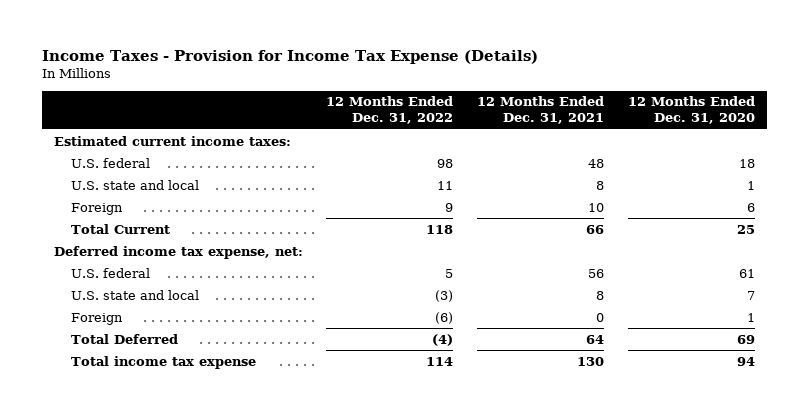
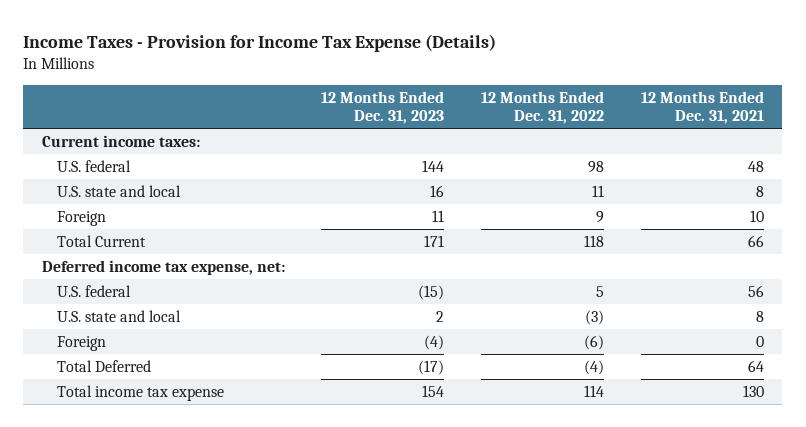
[628,96,756,125] 12 Months Ended Dec. 31, 2020 -> none
none -> [321,90,445,125] 12 Months Ended Dec. 31, 2023
[53,135,291,146] Estimated current income taxes: -> [41,134,200,147] Current income taxes:

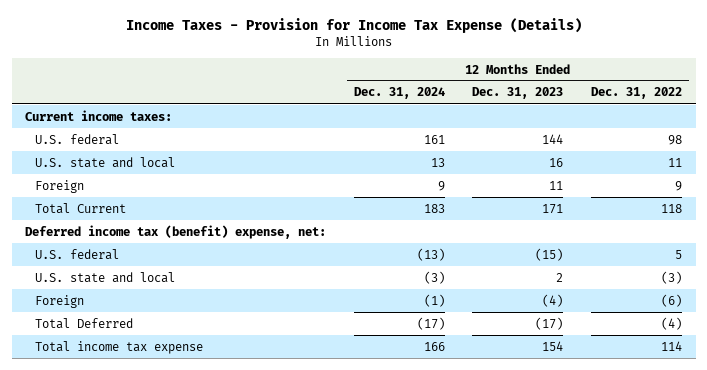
[641,90,765,125] 12 Months Ended Dec. 31, 2021 -> none
none -> [353,87,445,100] Dec. 31, 2024
[41,259,285,275] Deferred income tax expense, net: -> [25,224,327,239] Deferred income tax (benefit) expense, net:

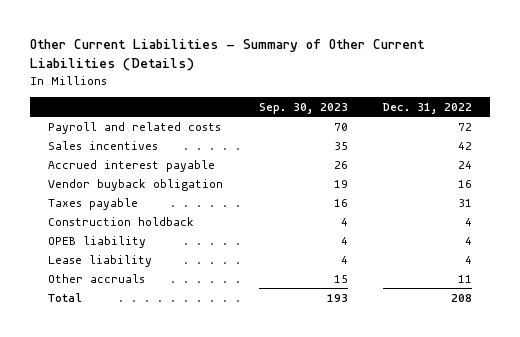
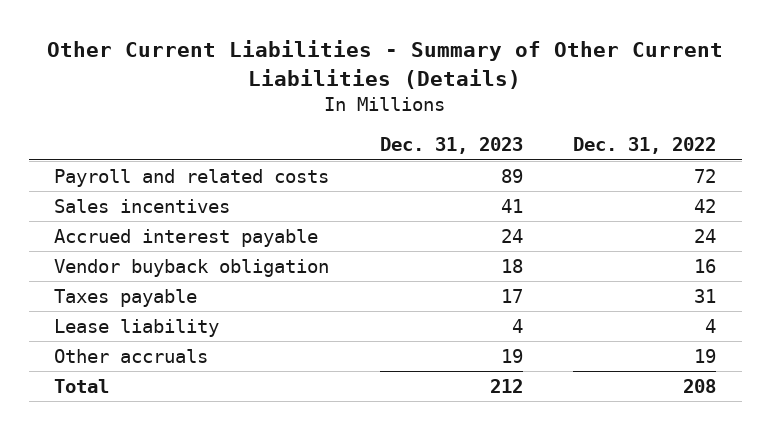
[258,102,348,114] Sep. 30, 2023 -> none
none -> [379,137,523,155] Dec. 31, 2023
[47,216,194,226] Construction holdback -> none
[47,235,146,248] OPEB liability -> none
[458,274,473,283] 11 -> [694,348,717,363] 19

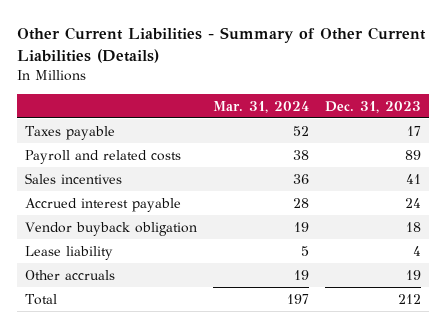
[573,137,717,155] Dec. 31, 2022 -> none
none -> [212,100,309,113] Mar. 31, 2024
[54,288,198,307] Taxes payable -> [25,125,116,140] Taxes payable

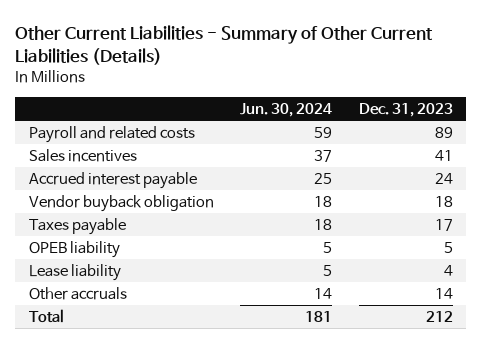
[212,100,309,113] Mar. 31, 2024 -> none
none -> [240,102,333,117] Jun. 30, 2024
[25,125,116,140] Taxes payable -> [28,218,126,236] Taxes payable
none -> [28,241,120,259] OPEB liability
[405,269,421,280] 19 -> [434,288,453,300] 14

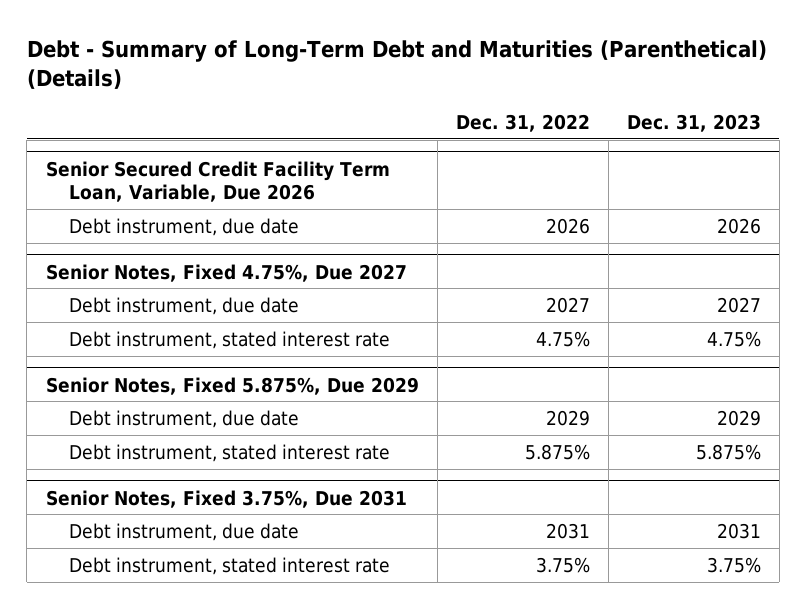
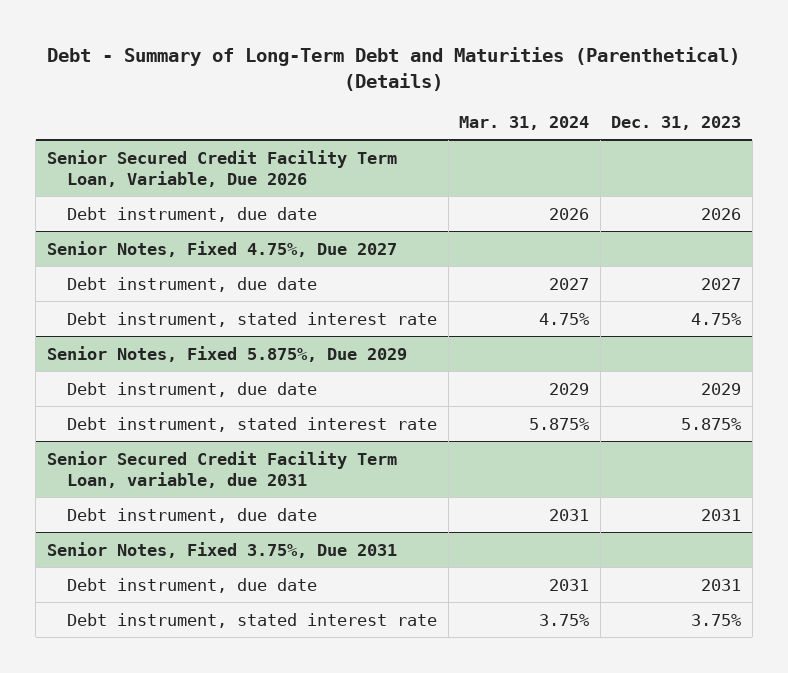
[455,113,590,132] Dec. 31, 2022 -> none
none -> [459,115,590,130] Mar. 31, 2024
none -> [46,450,397,489] Senior Secured Credit Facility Term Loan, variable, due 2031
none -> [67,507,318,523] Debt instrument, due date

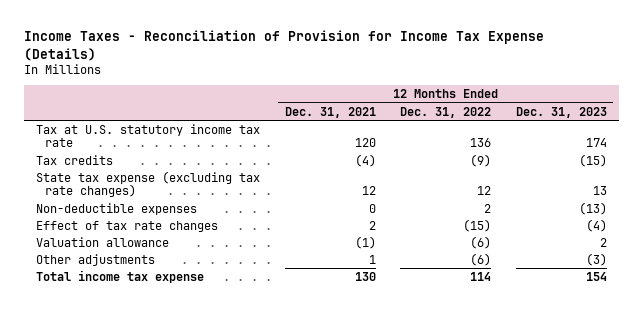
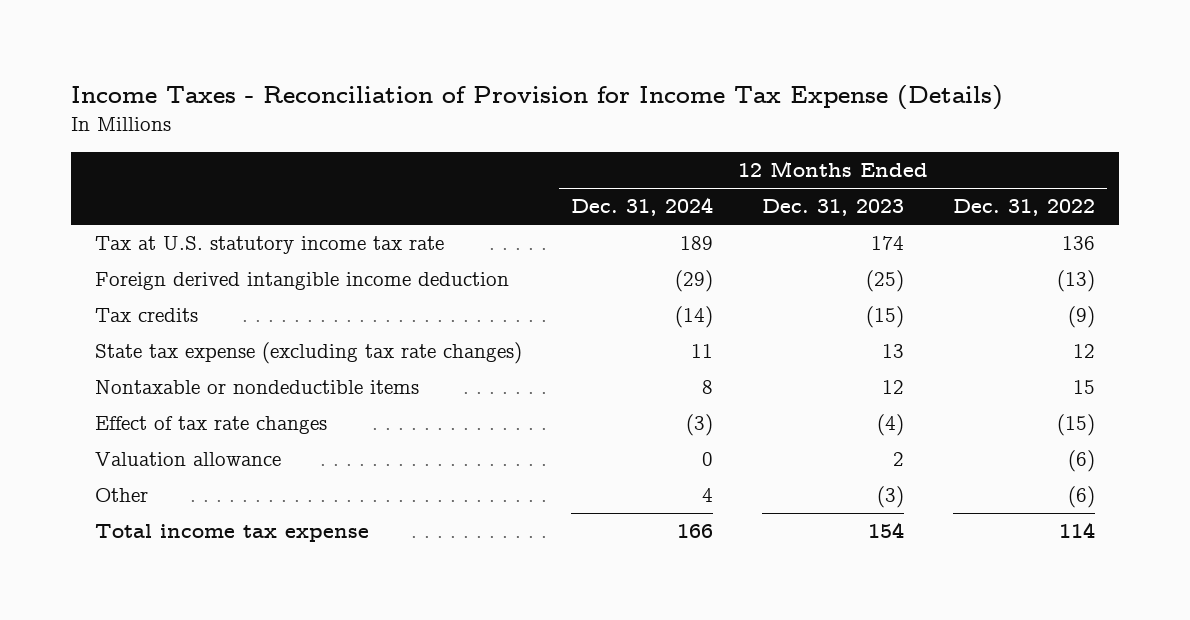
[284,106,376,118] Dec. 31, 2021 -> none
none -> [571,197,714,217] Dec. 31, 2024
none -> [95,272,510,291] Foreign derived intangible income deduction
[35,202,197,215] Non-deductible expenses -> none
none -> [95,380,420,395] Nontaxable or nondeductible items
[35,253,155,266] Other adjustments -> [95,488,149,503] Other

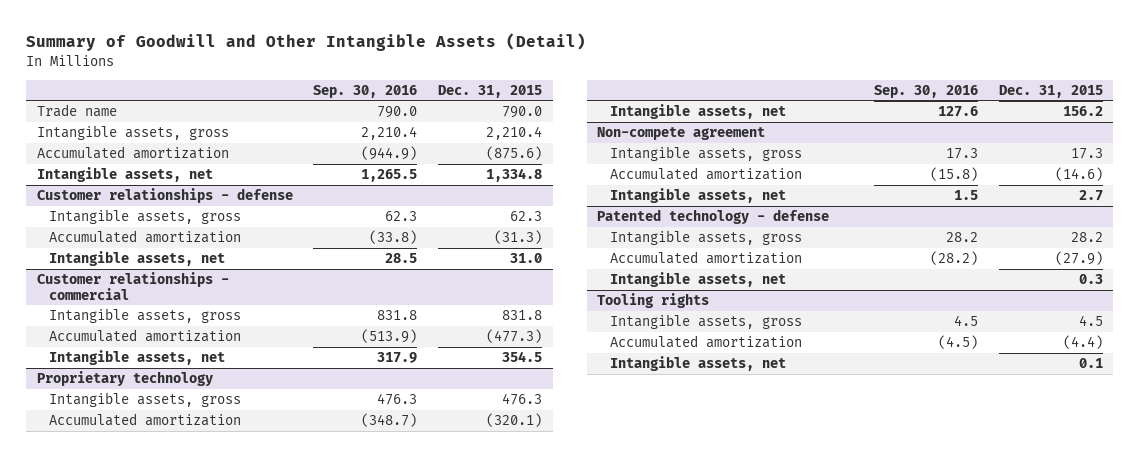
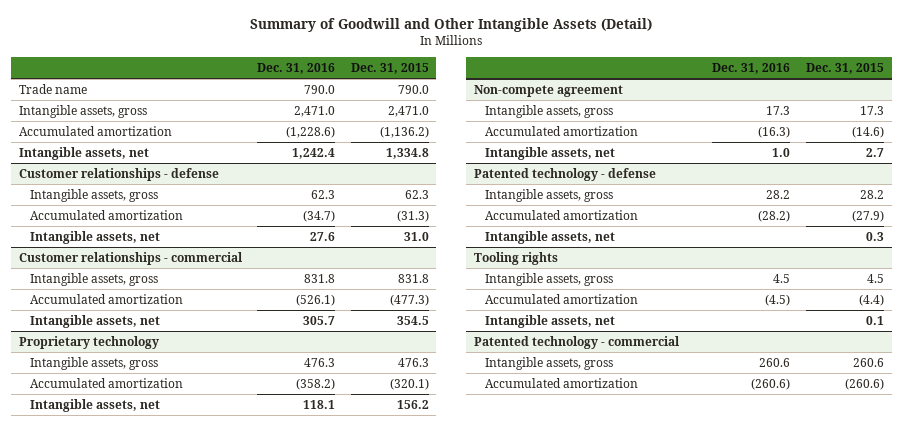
[313,84,418,98] Sep. 30, 2016 -> none
none -> [257,62,336,74] Dec. 31, 2016
[486,126,543,141] 2,210.4 -> [387,105,429,117] 2,471.0
[486,146,543,161] (875.6) -> [379,125,429,138] (1,136.2)
none -> [473,335,680,349] Patented technology - commercial
none -> [485,356,614,370] Intangible assets, gross
none -> [485,377,639,388] Accumulated amortization

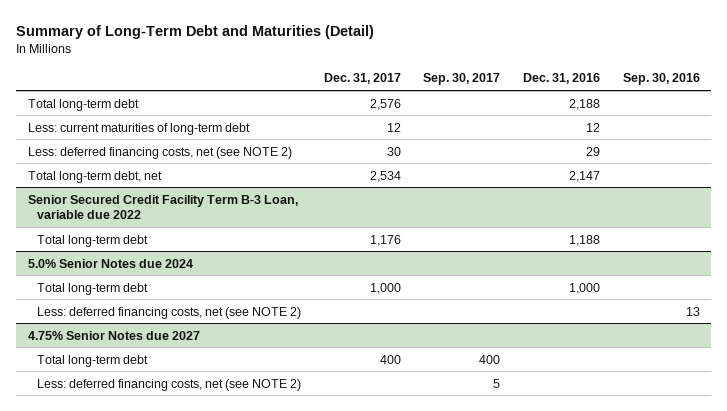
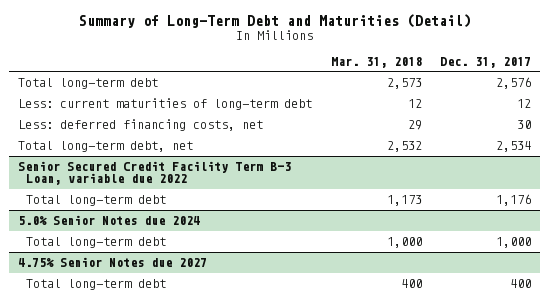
[423,73,501,86] Sep. 30, 2017 -> none
[523,73,601,85] Dec. 31, 2016 -> none
[622,73,700,86] Sep. 30, 2016 -> none
none -> [330,56,422,68] Mar. 31, 2018
[27,146,292,159] Less: deferred financing costs, net (see NOTE 2) -> [18,119,264,132] Less: deferred financing costs, net
[37,306,302,319] Less: deferred financing costs, net (see NOTE 2) -> none
[37,378,302,391] Less: deferred financing costs, net (see NOTE 2) -> none

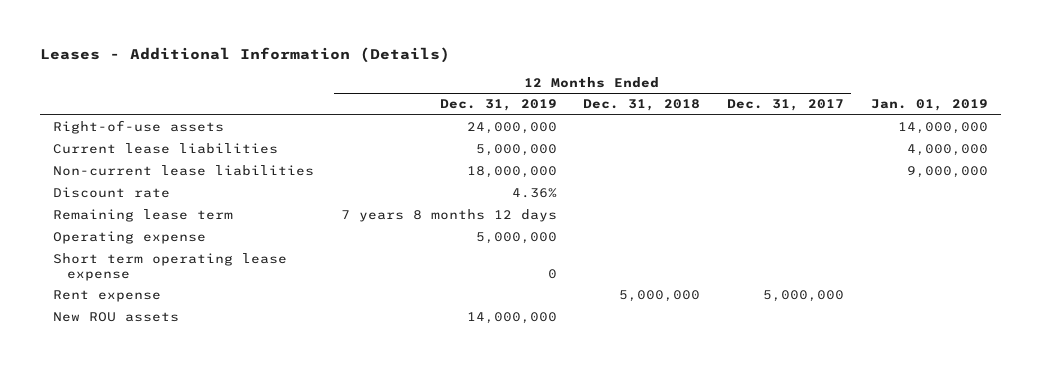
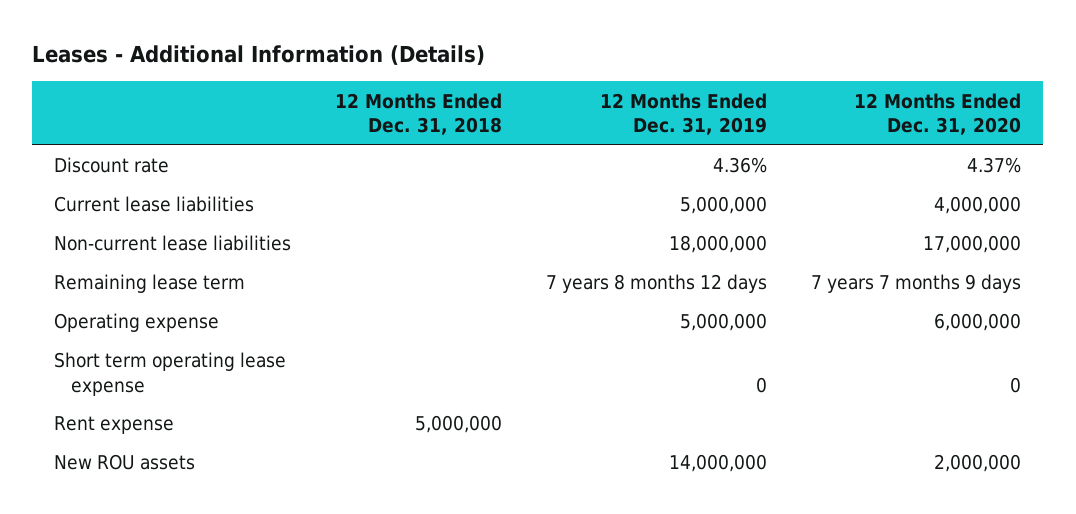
[727,99,845,112] Dec. 31, 2017 -> none
[870,99,988,112] Jan. 01, 2019 -> none
none -> [854,92,1022,136] 12 Months Ended Dec. 31, 2020
[53,120,225,135] Right-of-use assets -> none
[53,187,171,199] Discount rate -> [54,157,170,174] Discount rate

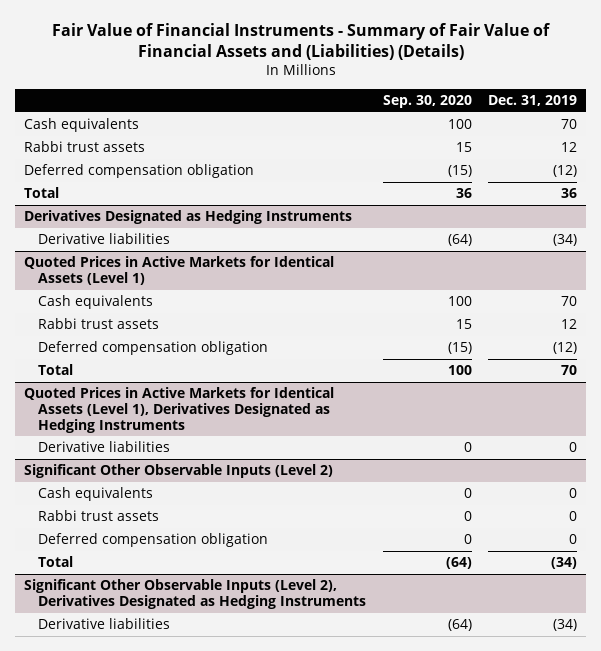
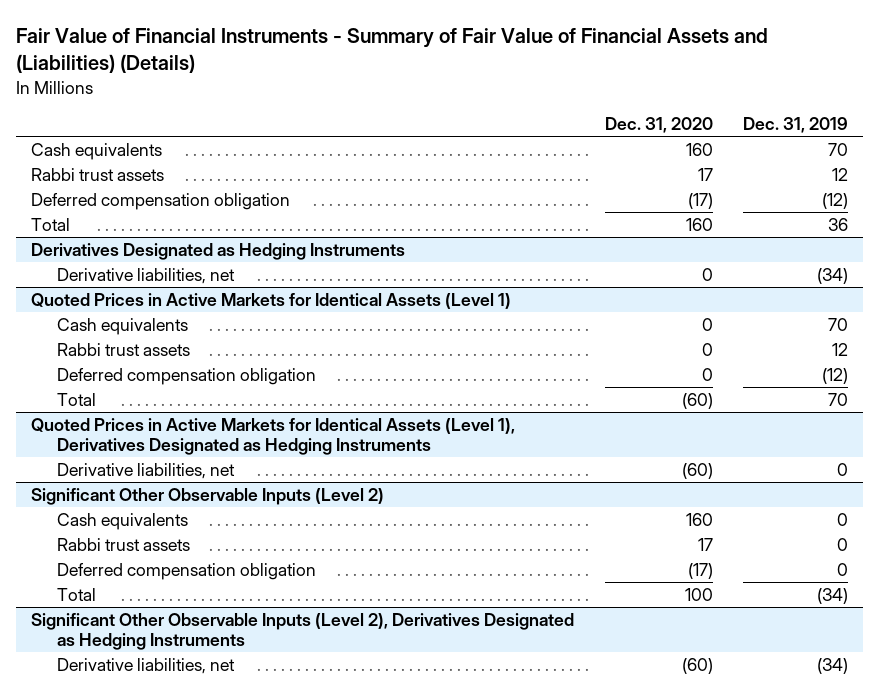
[382,95,472,109] Sep. 30, 2020 -> none
none -> [604,116,713,133] Dec. 31, 2020
[37,233,170,245] Derivative liabilities -> [57,267,236,284] Derivative liabilities, net
[37,441,170,453] Derivative liabilities -> [57,462,236,479] Derivative liabilities, net
[37,618,170,630] Derivative liabilities -> [57,657,236,674] Derivative liabilities, net

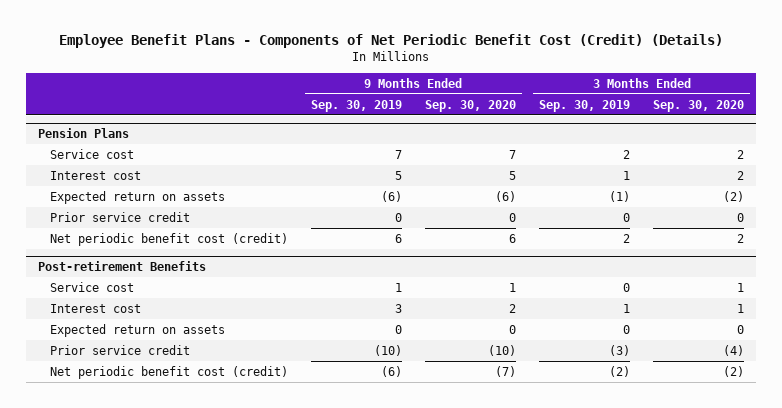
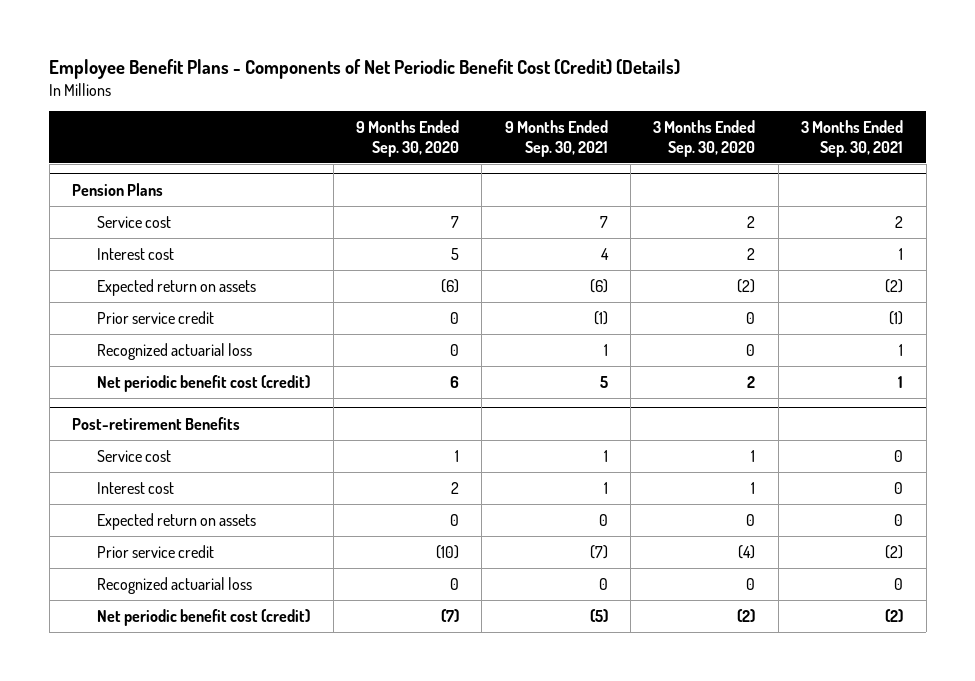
[310,99,402,112] Sep. 30, 2019 -> none
[539,99,631,112] Sep. 30, 2019 -> none
none -> [504,120,608,157] 9 Months Ended Sep. 30, 2021
none -> [801,120,904,157] 3 Months Ended Sep. 30, 2021
none -> [97,342,253,360] Recognized actuarial loss
none -> [97,576,253,594] Recognized actuarial loss

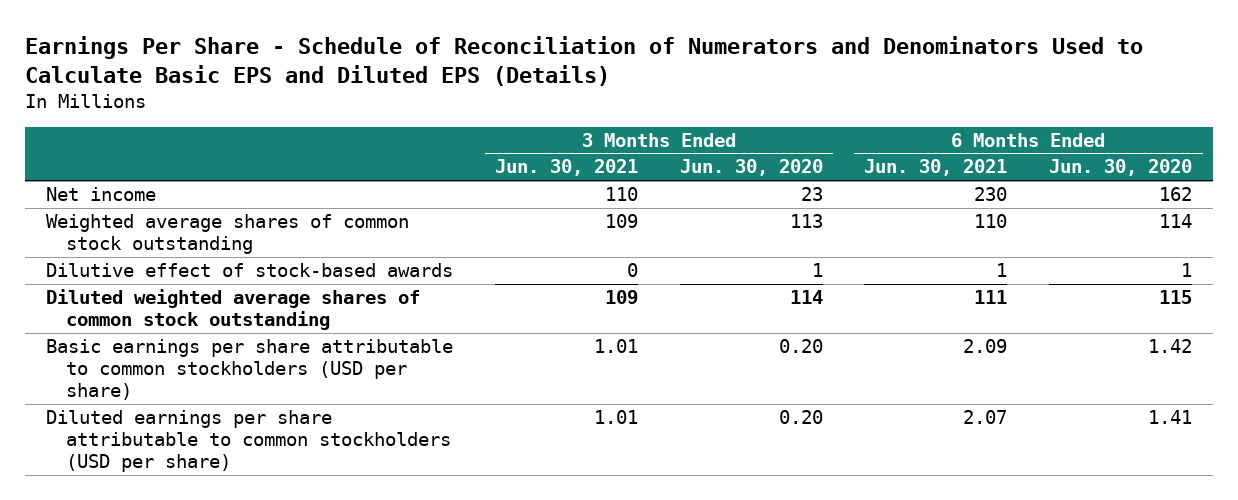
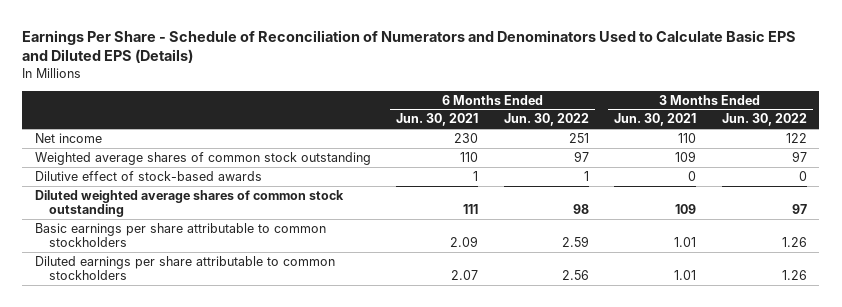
[679,159,823,177] Jun. 30, 2020 -> none
[1049,159,1193,177] Jun. 30, 2020 -> none
none -> [503,113,589,127] Jun. 30, 2022
none -> [721,113,807,127] Jun. 30, 2022
[46,339,454,400] Basic earnings per share attributable to common stockholders (USD per share) -> [34,222,326,248] Basic earnings per share attributable to common stockholders
[46,410,452,472] Diluted earnings per share attributable to common stockholders (USD per share) -> [34,255,335,281] Diluted earnings per share attributable to common stockholders

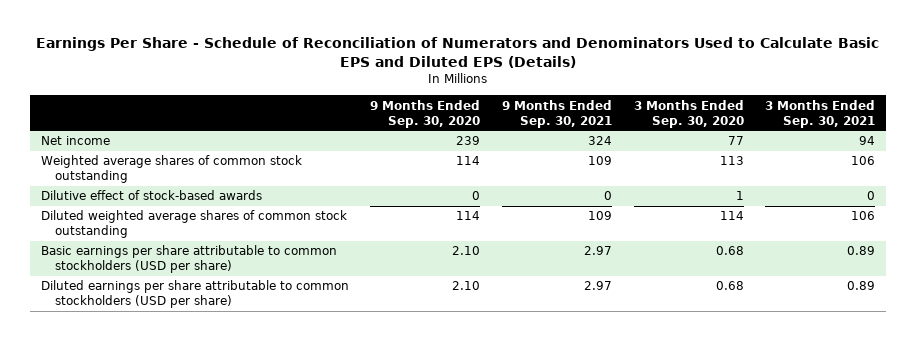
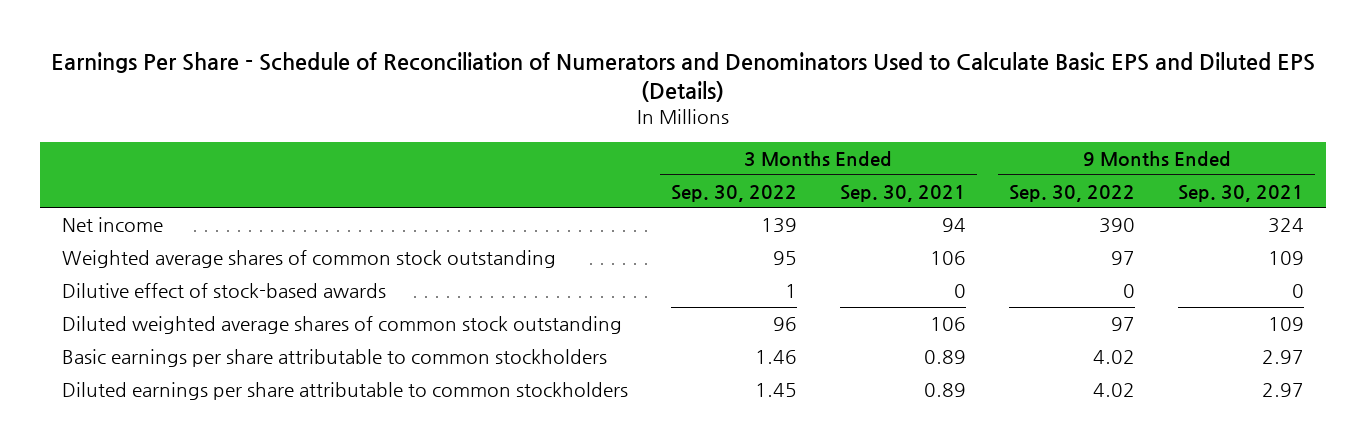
[370,99,481,128] 9 Months Ended Sep. 30, 2020 -> none
[633,99,744,128] 3 Months Ended Sep. 30, 2020 -> none
none -> [670,184,797,202] Sep. 30, 2022
none -> [1008,184,1135,202] Sep. 30, 2022
[40,245,337,274] Basic earnings per share attributable to common stockholders (USD per share) -> [61,348,607,367] Basic earnings per share attributable to common stockholders
[40,280,349,309] Diluted earnings per share attributable to common stockholders (USD per share) -> [61,381,628,400] Diluted earnings per share attributable to common stockholders

